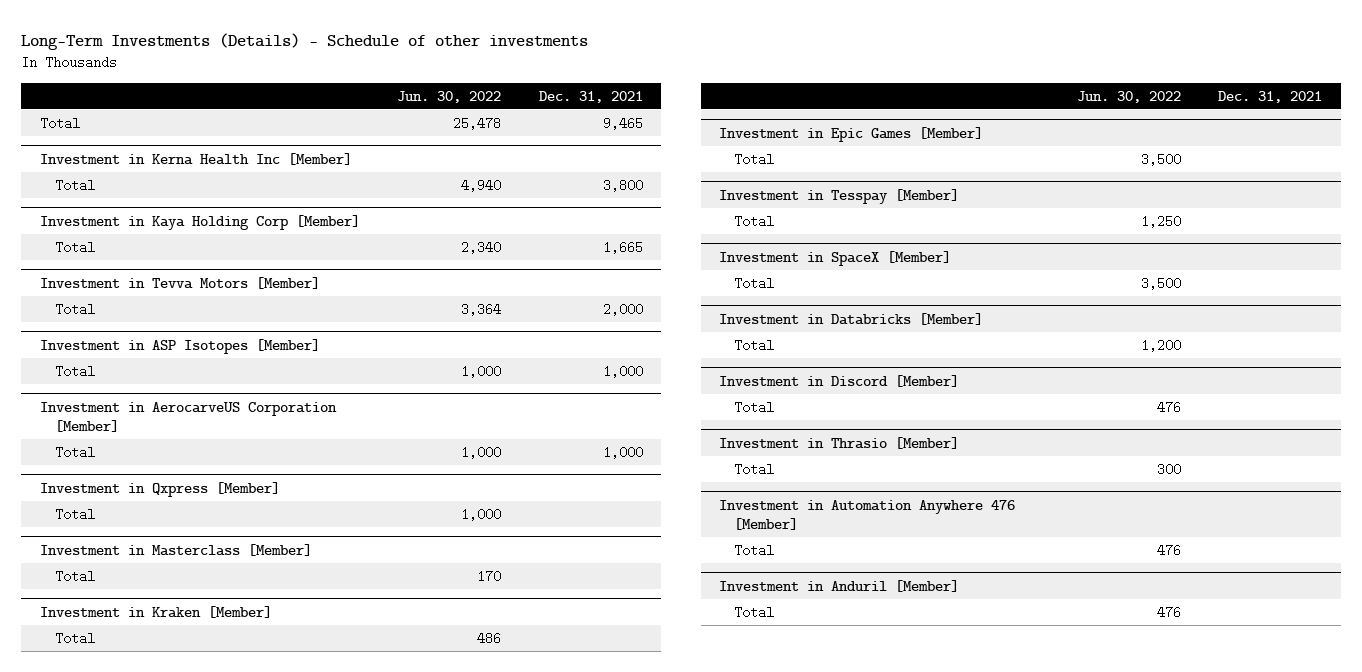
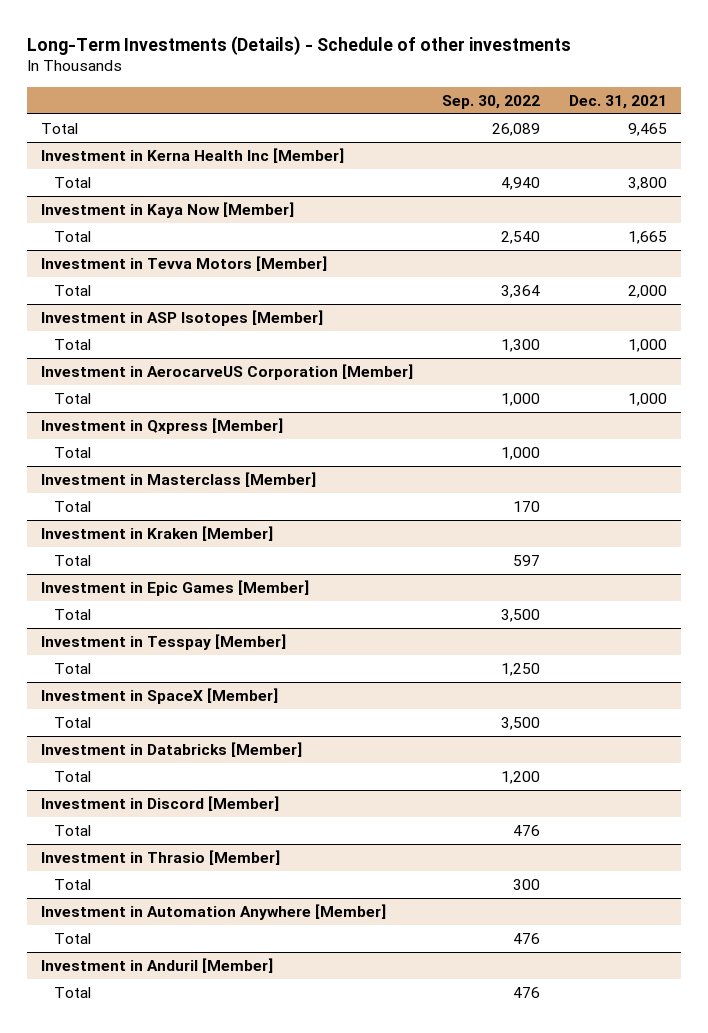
[397,90,502,103] Jun. 30, 2022 -> none
none -> [441,94,540,109] Sep. 30, 2022
[40,214,361,230] Investment in Kaya Holding Corp [Member] -> [41,202,295,219] Investment in Kaya Now [Member]
[719,499,1016,530] Investment in Automation Anywhere 476 [Member] -> [41,904,387,921] Investment in Automation Anywhere [Member]

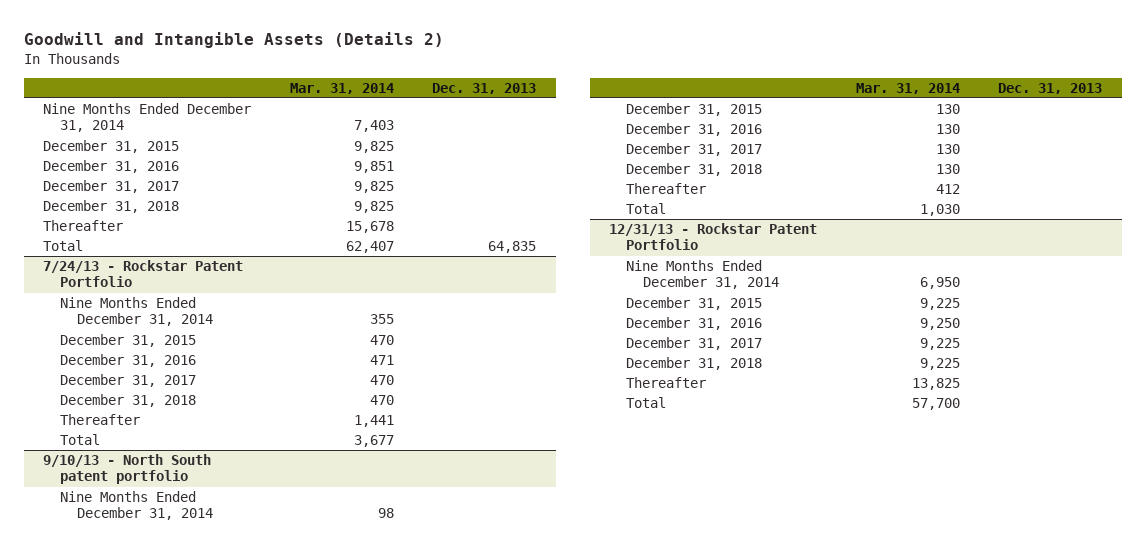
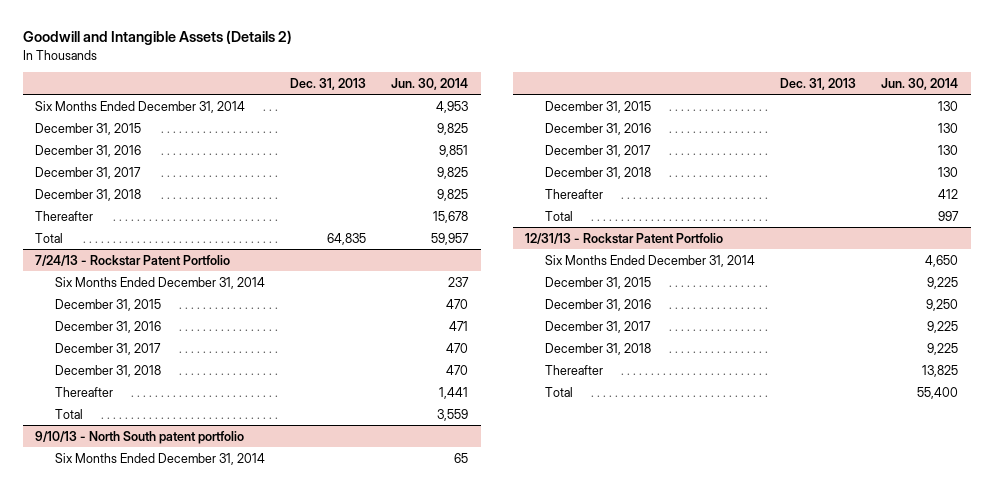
[289,82,394,94] Mar. 31, 2014 -> none
none -> [391,77,469,90] Jun. 30, 2014
[43,103,252,133] Nine Months Ended December 31, 2014 -> [35,100,246,113] Six Months Ended December 31, 2014
[59,297,213,327] Nine Months Ended December 31, 2014 -> [55,276,266,289] Six Months Ended December 31, 2014
[59,491,213,521] Nine Months Ended December 31, 2014 -> [55,452,266,465] Six Months Ended December 31, 2014
[626,260,779,290] Nine Months Ended December 31, 2014 -> [545,254,756,267] Six Months Ended December 31, 2014

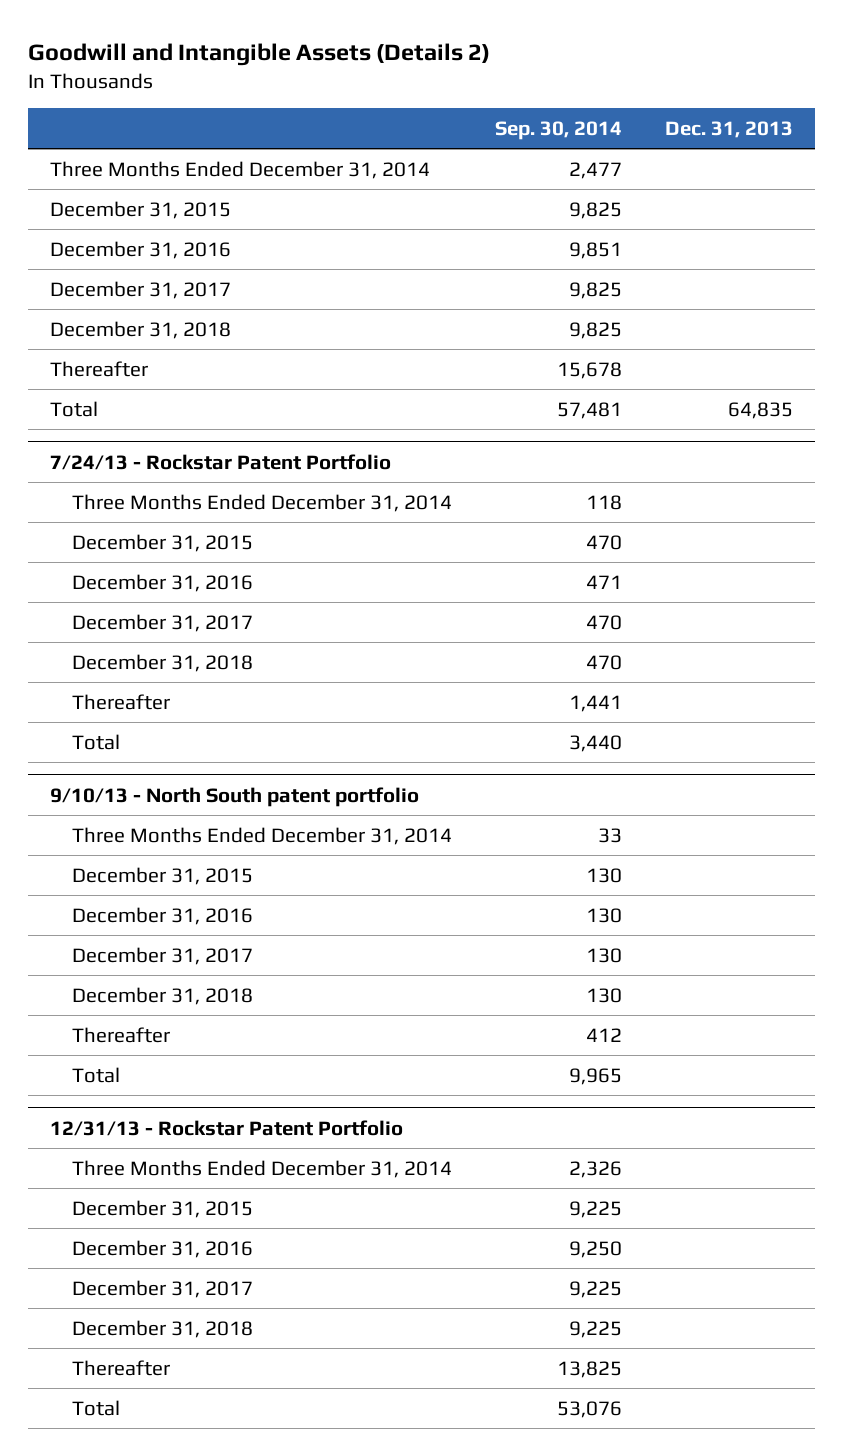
[391,77,469,90] Jun. 30, 2014 -> none
none -> [494,120,622,140] Sep. 30, 2014
[35,100,246,113] Six Months Ended December 31, 2014 -> [49,160,430,179] Three Months Ended December 31, 2014
[55,276,266,289] Six Months Ended December 31, 2014 -> [71,493,452,512] Three Months Ended December 31, 2014
[55,452,266,465] Six Months Ended December 31, 2014 -> [71,826,452,845] Three Months Ended December 31, 2014
[545,254,756,267] Six Months Ended December 31, 2014 -> [71,1159,452,1178] Three Months Ended December 31, 2014

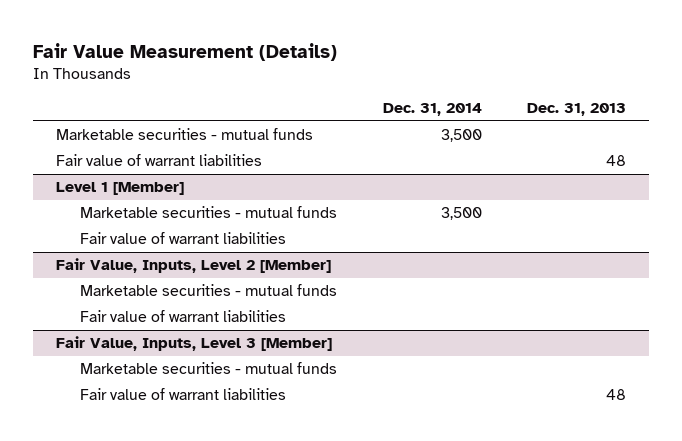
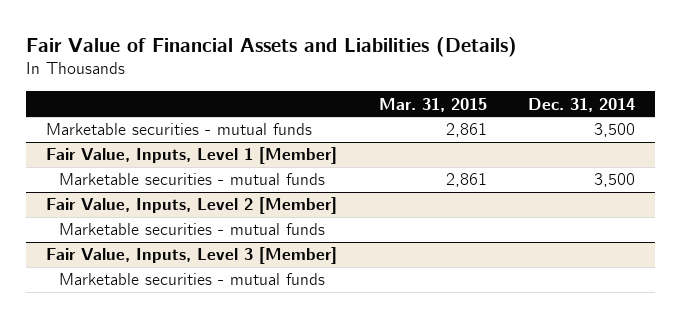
[32,42,337,61] Fair Value Measurement (Details) -> [25,36,517,57] Fair Value of Financial Assets and Liabilities (Details)
[527,103,627,117] Dec. 31, 2013 -> none
none -> [378,97,487,112] Mar. 31, 2015
[55,154,262,167] Fair value of warrant liabilities -> none
[55,182,184,196] Level 1 [Member] -> [46,147,338,165] Fair Value, Inputs, Level 1 [Member]
[79,232,286,245] Fair value of warrant liabilities -> none
[79,310,286,323] Fair value of warrant liabilities -> none
[79,388,286,401] Fair value of warrant liabilities -> none

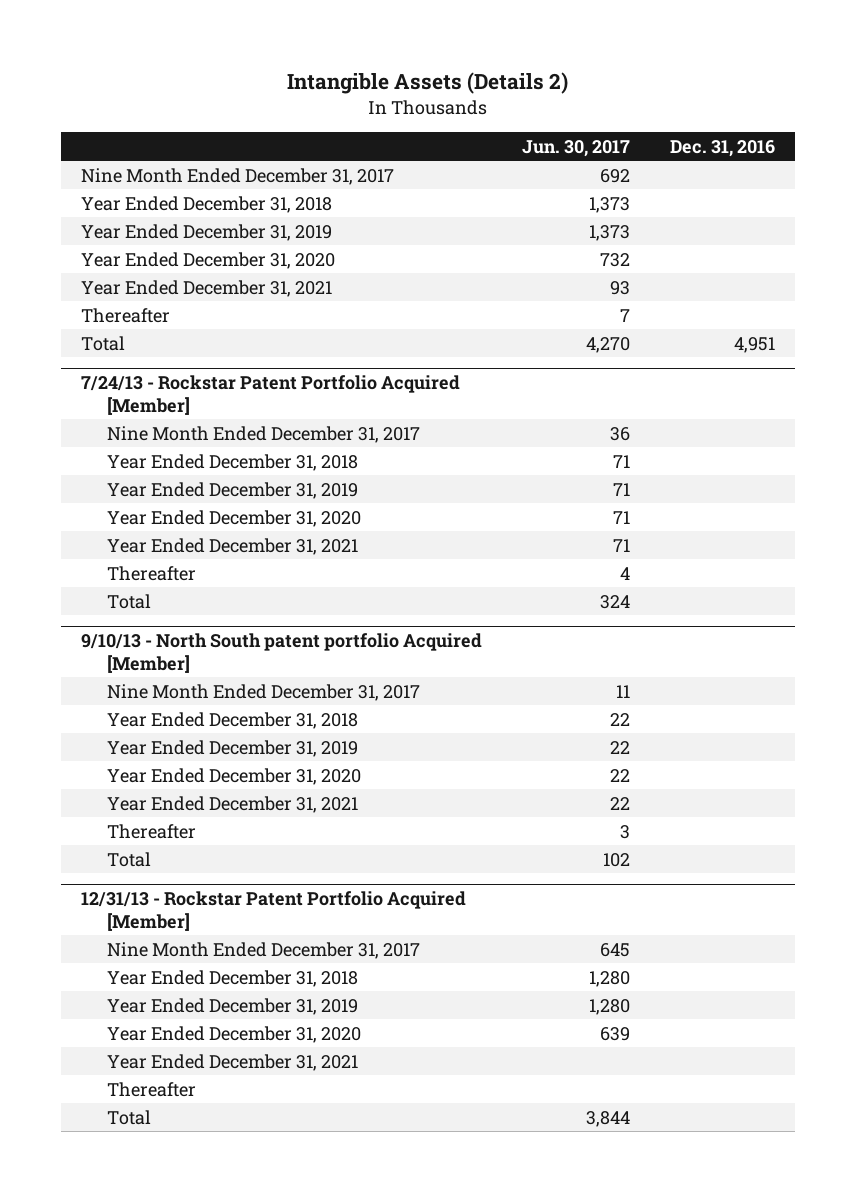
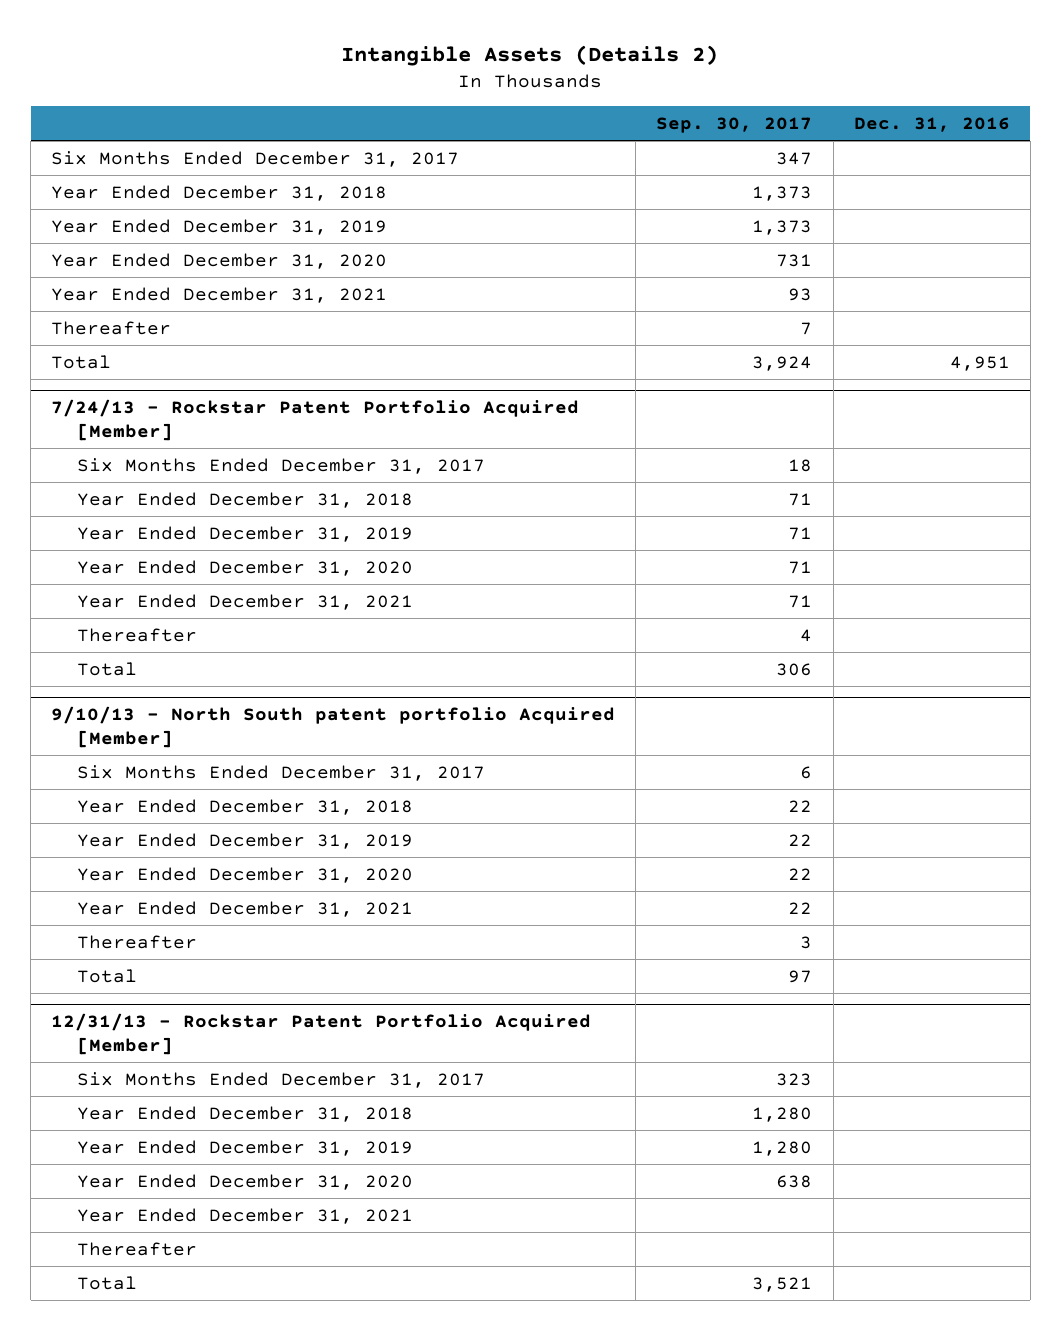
[521,139,630,157] Jun. 30, 2017 -> none
none -> [656,117,813,134] Sep. 30, 2017
[80,167,394,185] Nine Month Ended December 31, 2017 -> [51,150,460,167] Six Months Ended December 31, 2017
[106,425,420,443] Nine Month Ended December 31, 2017 -> [76,457,485,474] Six Months Ended December 31, 2017
[106,683,420,701] Nine Month Ended December 31, 2017 -> [76,764,485,781] Six Months Ended December 31, 2017
[106,941,420,959] Nine Month Ended December 31, 2017 -> [76,1071,485,1088] Six Months Ended December 31, 2017

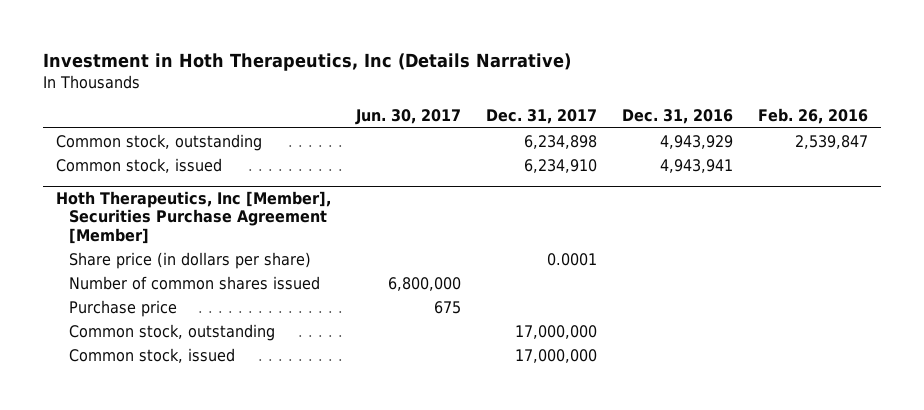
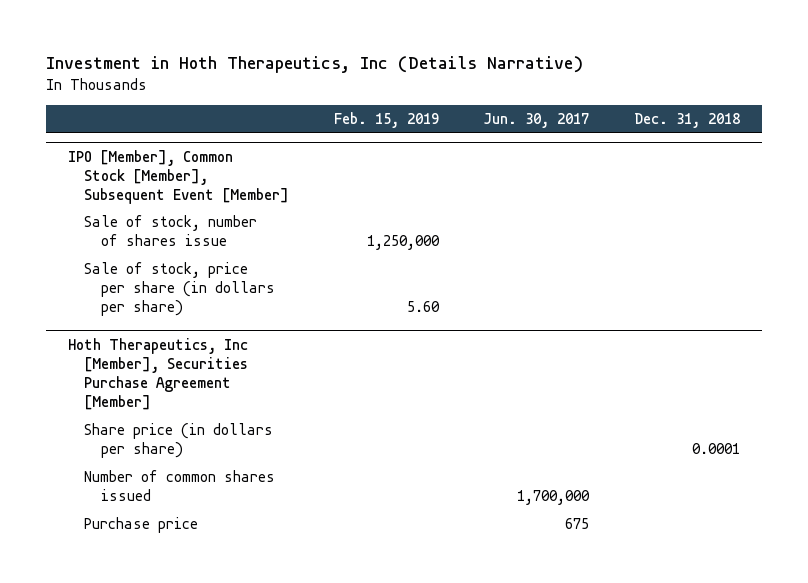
[485,109,597,125] Dec. 31, 2017 -> none
[622,109,734,125] Dec. 31, 2016 -> none
[758,108,869,125] Feb. 26, 2016 -> none
none -> [333,111,439,128] Feb. 15, 2019
none -> [633,112,740,128] Dec. 31, 2018
[55,133,262,151] Common stock, outstanding -> none
[55,157,222,173] Common stock, issued -> none
none -> [67,149,290,205] IPO [Member], Common Stock [Member], Subsequent Event [Member]
none -> [84,214,258,247] Sale of stock, number of shares issue
none -> [84,261,275,317] Sale of stock, price per share (in dollars per share)
[387,276,461,291] 6,800,000 -> [517,490,591,506] 1,700,000
[68,323,275,341] Common stock, outstanding -> none
[68,347,235,363] Common stock, issued -> none

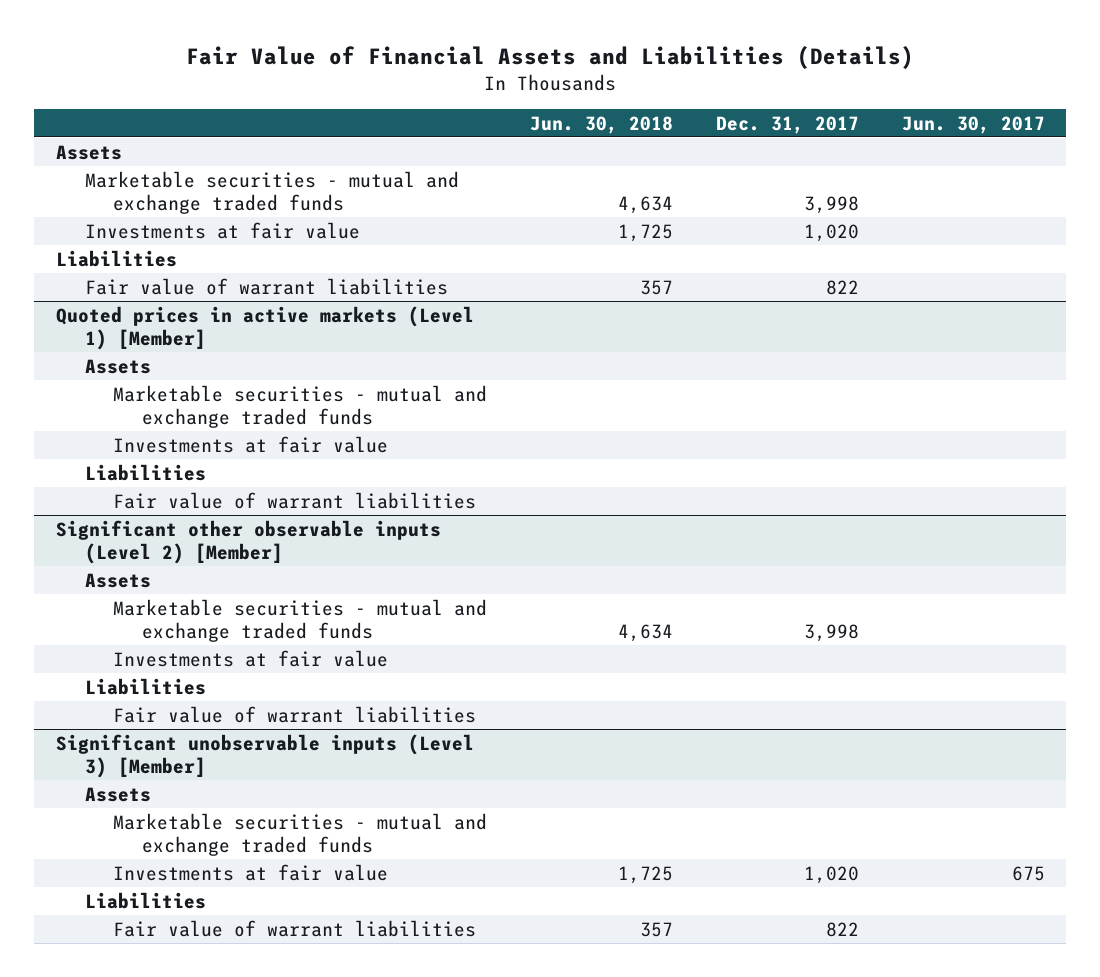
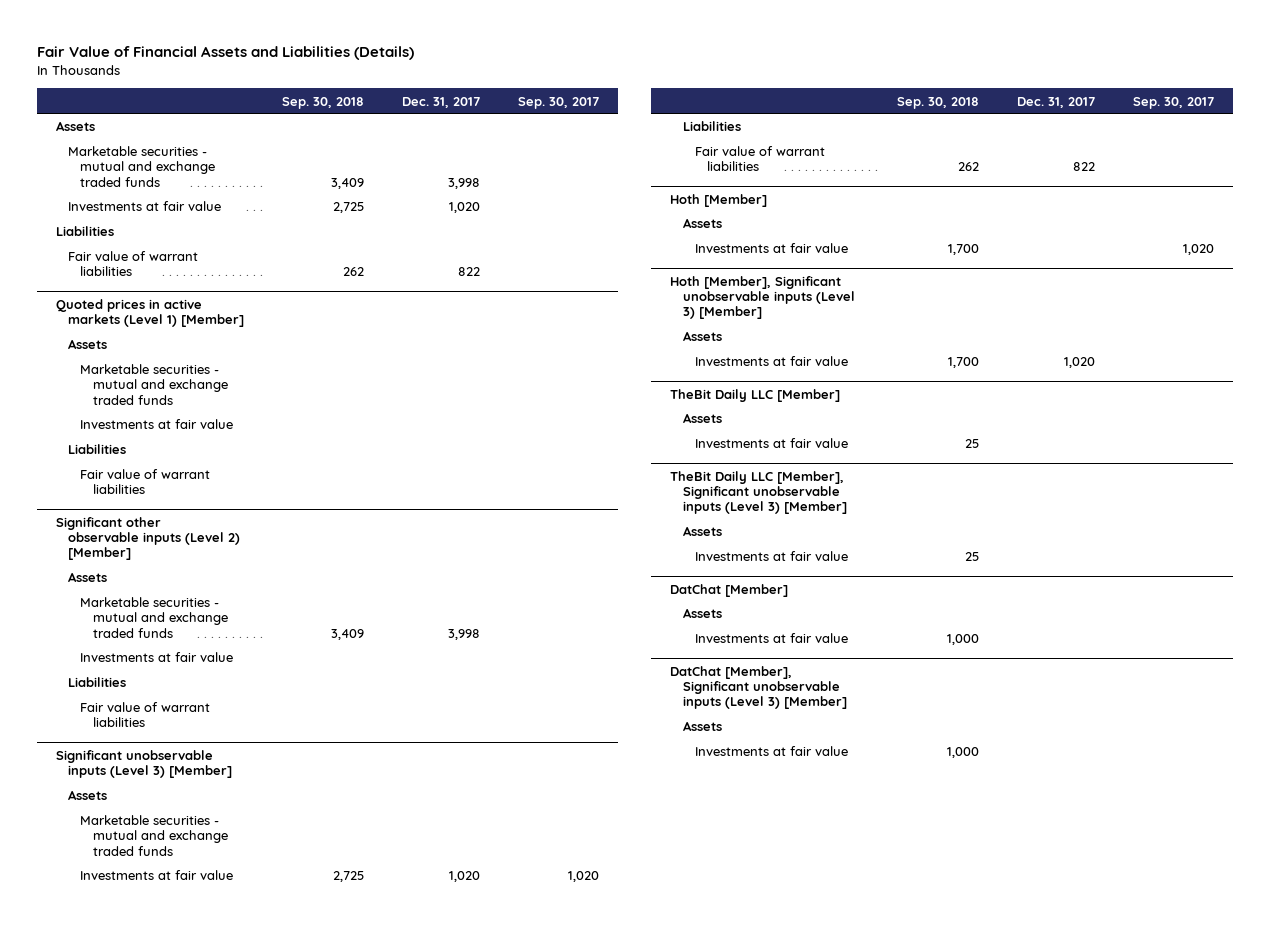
[530,115,674,134] Jun. 30, 2018 -> none
[901,115,1045,134] Jun. 30, 2017 -> none
none -> [282,96,365,109] Sep. 30, 2018
none -> [518,96,600,109] Sep. 30, 2017
none -> [670,193,768,207] Hoth [Member]
none -> [682,218,722,229] Assets
none -> [695,243,849,254] Investments at fair value
none -> [670,275,855,320] Hoth [Member], Significant unobservable inputs (Level 3) [Member]
none -> [682,331,722,342] Assets
none -> [695,356,849,367] Investments at fair value
none -> [670,388,841,402] TheBit Daily LLC [Member]
none -> [682,413,722,424] Assets
none -> [695,438,849,449] Investments at fair value
none -> [670,470,847,515] TheBit Daily LLC [Member], Significant unobservable inputs (Level 3) [Member]
none -> [682,526,722,537] Assets
none -> [695,551,849,562] Investments at fair value
none -> [670,583,789,597] DatChat [Member]
none -> [682,608,722,619] Assets
none -> [695,633,849,644] Investments at fair value
none -> [670,665,847,710] DatChat [Member], Significant unobservable inputs (Level 3) [Member]
none -> [682,721,722,732] Assets
none -> [695,746,849,757] Investments at fair value

